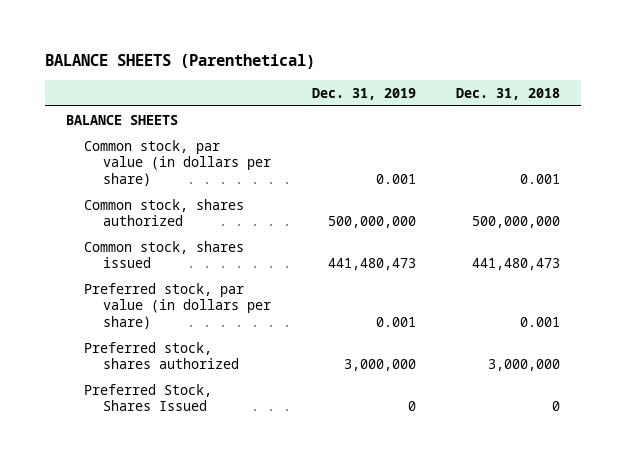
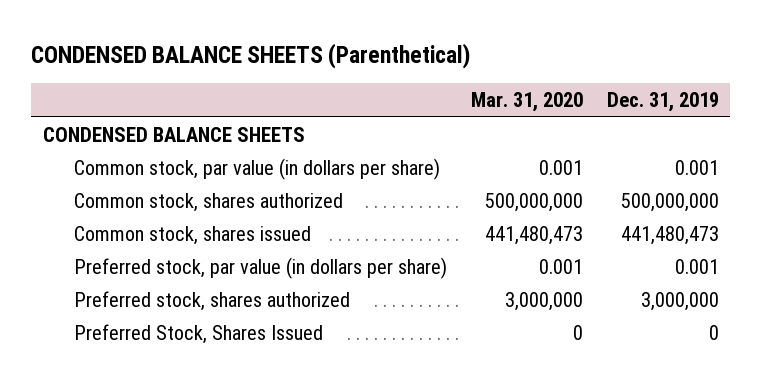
[45,54,316,70] BALANCE SHEETS (Parenthetical) -> [30,42,470,69] CONDENSED BALANCE SHEETS (Parenthetical)
[456,87,561,100] Dec. 31, 2018 -> none
none -> [470,92,583,113] Mar. 31, 2020
[65,114,178,125] BALANCE SHEETS -> [42,126,305,142] CONDENSED BALANCE SHEETS

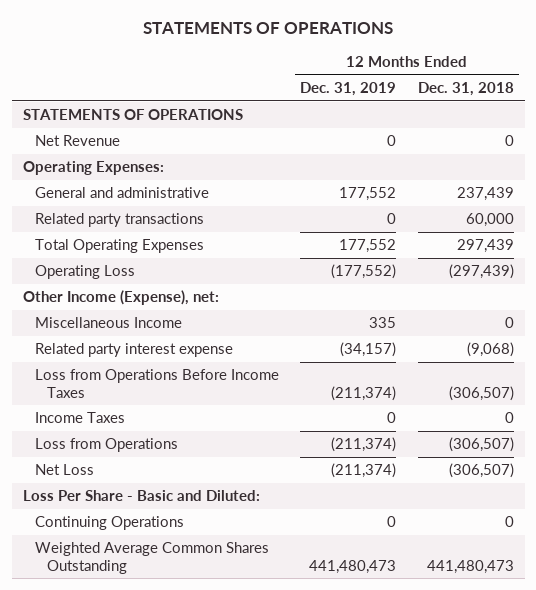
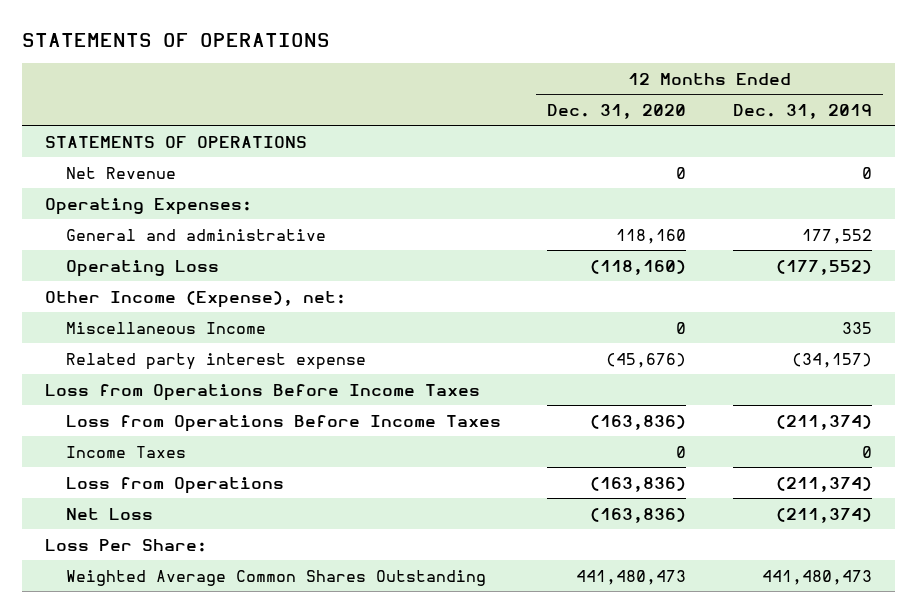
[417,81,514,96] Dec. 31, 2018 -> none
none -> [547,103,687,119] Dec. 31, 2020
[34,213,204,228] Related party transactions -> none
[34,239,204,254] Total Operating Expenses -> none
none -> [45,383,481,401] Loss from Operations Before Income Taxes
[34,516,184,531] Continuing Operations -> none
[22,490,260,502] Loss Per Share - Basic and Diluted: -> [45,538,208,552] Loss Per Share:

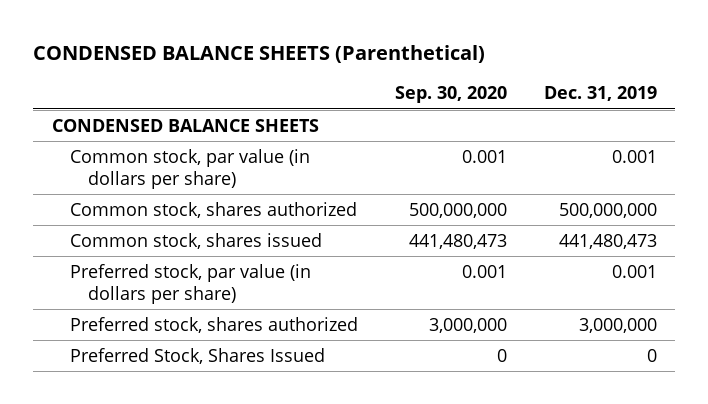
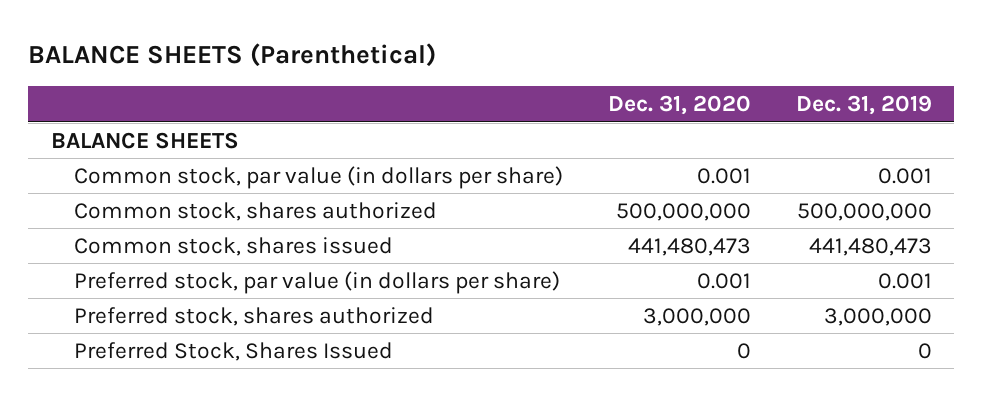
[33,45,486,64] CONDENSED BALANCE SHEETS (Parenthetical) -> [28,43,437,68] BALANCE SHEETS (Parenthetical)
[394,86,507,104] Sep. 30, 2020 -> none
none -> [608,95,752,116] Dec. 31, 2020
[51,118,319,132] CONDENSED BALANCE SHEETS -> [50,131,239,149] BALANCE SHEETS

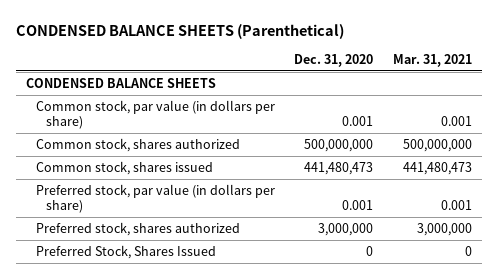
[28,43,437,68] BALANCE SHEETS (Parenthetical) -> [15,23,344,39] CONDENSED BALANCE SHEETS (Parenthetical)
[795,95,932,116] Dec. 31, 2019 -> none
none -> [392,54,472,68] Mar. 31, 2021
[50,131,239,149] BALANCE SHEETS -> [25,77,216,88] CONDENSED BALANCE SHEETS

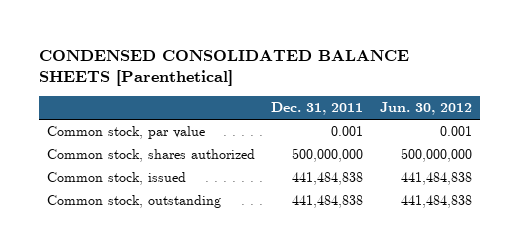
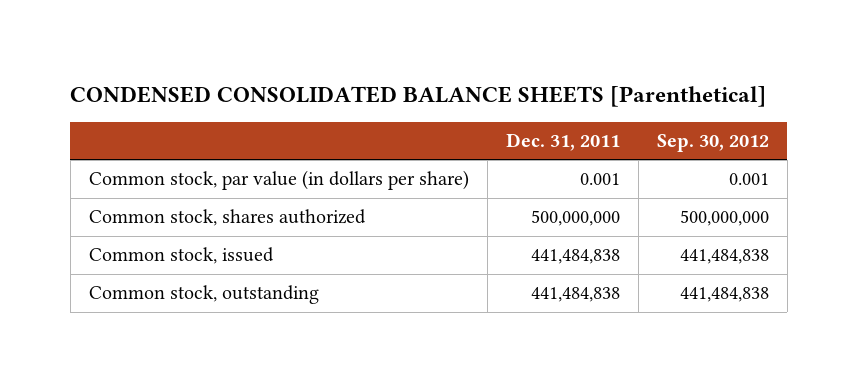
[379,102,472,116] Jun. 30, 2012 -> none
none -> [656,134,769,153] Sep. 30, 2012
[47,126,206,140] Common stock, par value -> [88,170,469,191] Common stock, par value (in dollars per share)

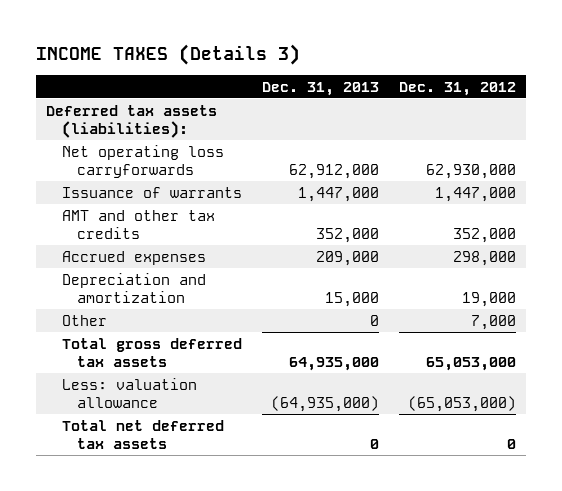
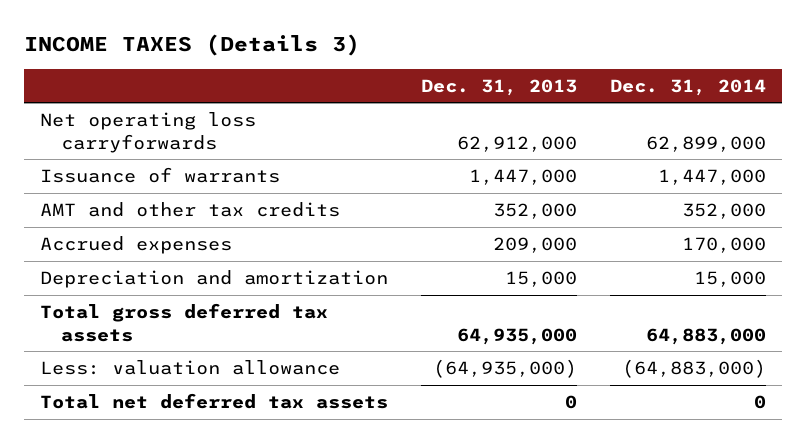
[398,81,516,96] Dec. 31, 2012 -> none
none -> [609,78,766,96] Dec. 31, 2014
[46,104,218,138] Deferred tax assets (liabilities): -> none
[61,314,107,326] Other -> none

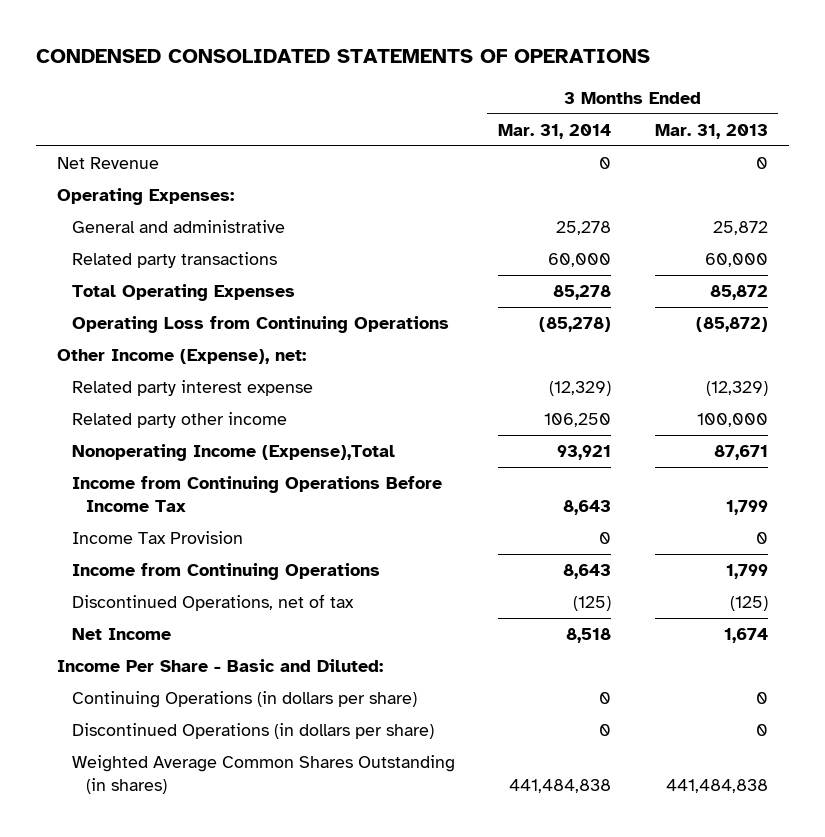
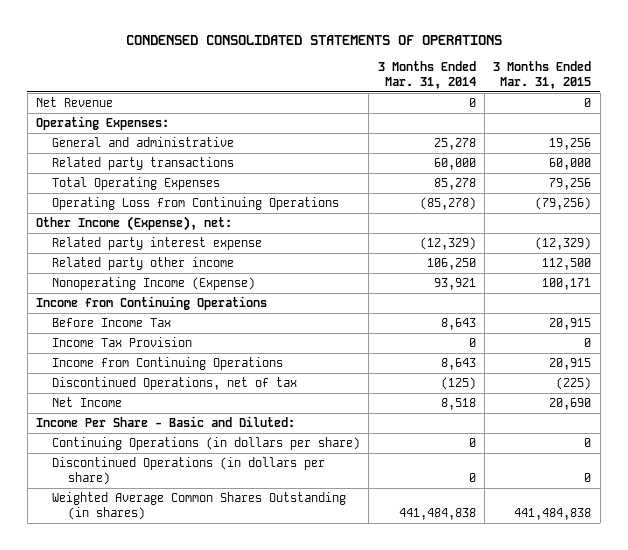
[654,123,768,139] Mar. 31, 2013 -> none
none -> [493,60,592,89] 3 Months Ended Mar. 31, 2015
[71,444,395,462] Nonoperating Income (Expense),Total -> [51,277,255,291] Nonoperating Income (Expense)
none -> [36,296,268,311] Income from Continuing Operations
[71,476,442,513] Income from Continuing Operations Before Income Tax -> [51,318,171,328] Before Income Tax

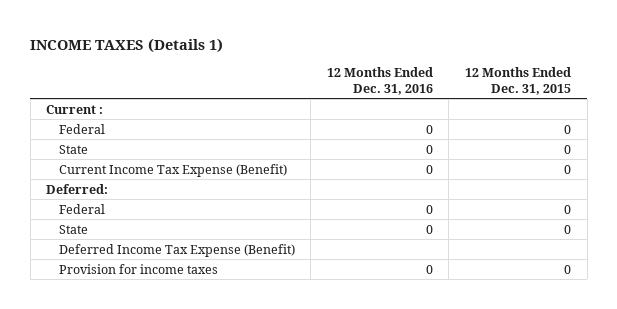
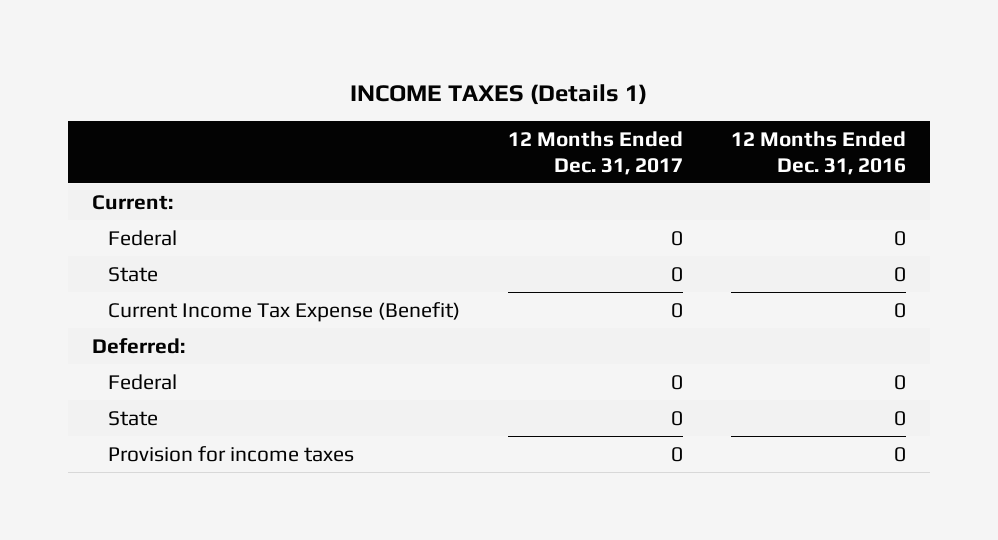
[465,67,572,95] 12 Months Ended Dec. 31, 2015 -> none
none -> [508,131,684,175] 12 Months Ended Dec. 31, 2017
[46,104,104,114] Current : -> [92,194,174,210] Current:
[58,243,295,257] Deferred Income Tax Expense (Benefit) -> none

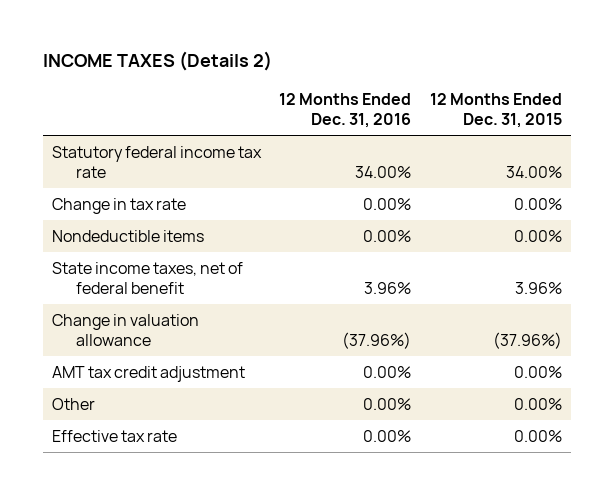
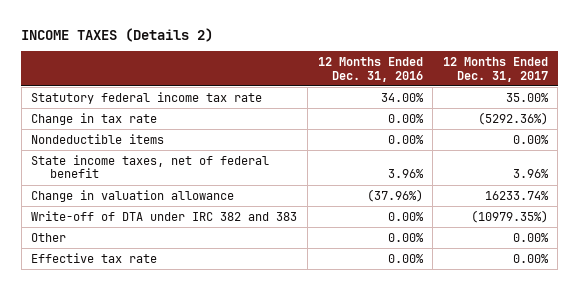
[429,92,562,128] 12 Months Ended Dec. 31, 2015 -> none
none -> [442,56,548,82] 12 Months Ended Dec. 31, 2017
[51,365,245,382] AMT tax credit adjustment -> [31,210,298,221] Write-off of DTA under IRC 382 and 383

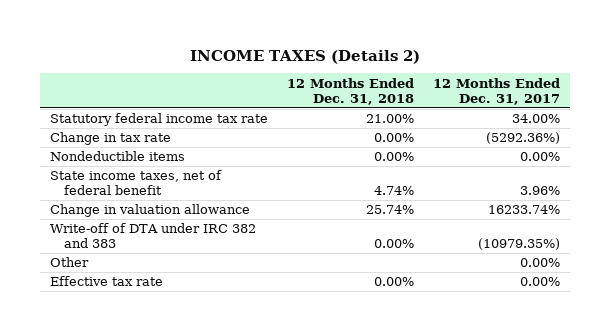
[317,56,423,82] 12 Months Ended Dec. 31, 2016 -> none
none -> [287,77,415,105] 12 Months Ended Dec. 31, 2018
[505,92,549,102] 35.00% -> [512,114,561,124] 34.00%

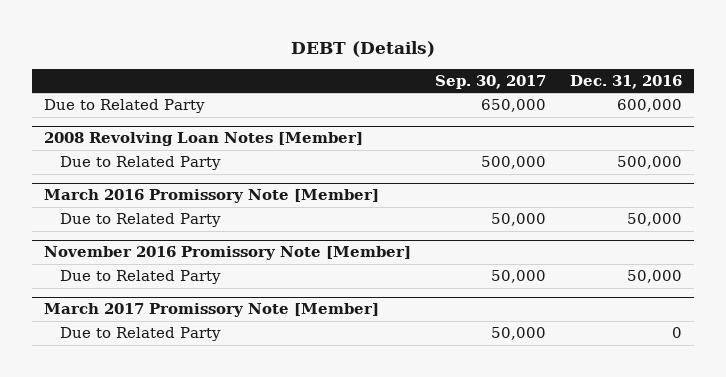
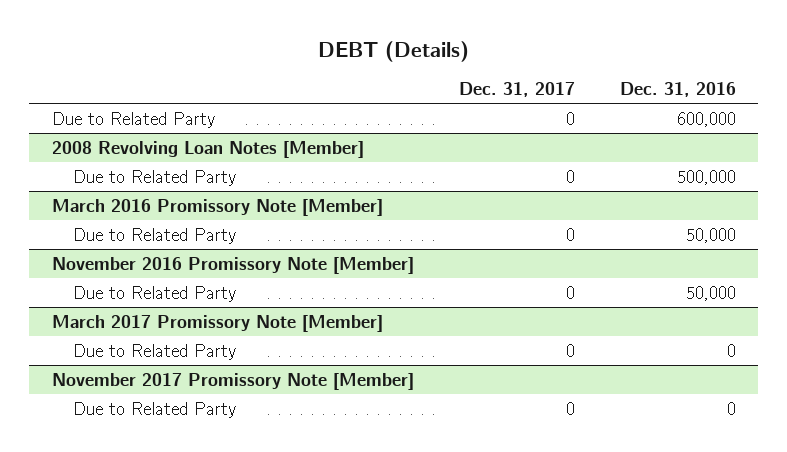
[435,74,547,89] Sep. 30, 2017 -> none
none -> [458,81,575,97] Dec. 31, 2017
none -> [51,372,414,390] November 2017 Promissory Note [Member]
none -> [73,401,237,418] Due to Related Party

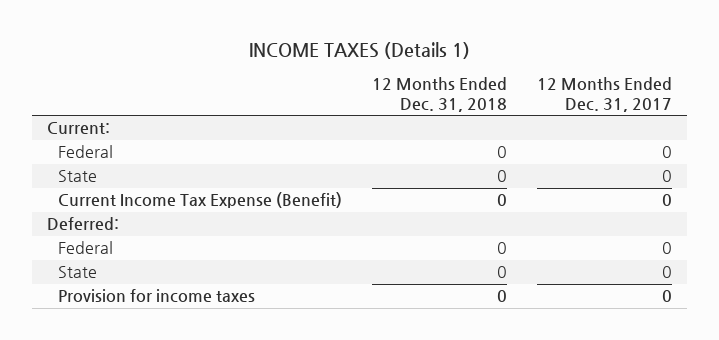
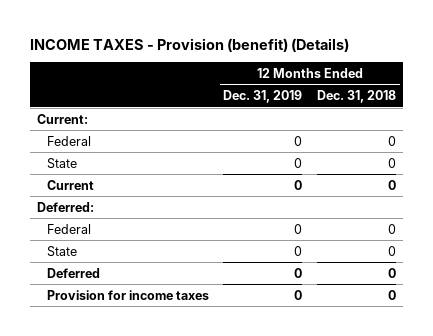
[249,41,471,59] INCOME TAXES (Details 1) -> [29,37,349,52] INCOME TAXES - Provision (benefit) (Details)
[537,76,673,112] 12 Months Ended Dec. 31, 2017 -> none
none -> [223,90,303,104] Dec. 31, 2019
[57,192,342,209] Current Income Tax Expense (Benefit) -> [46,179,94,190] Current
none -> [46,267,100,278] Deferred

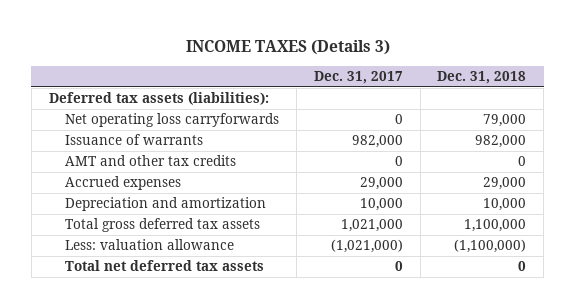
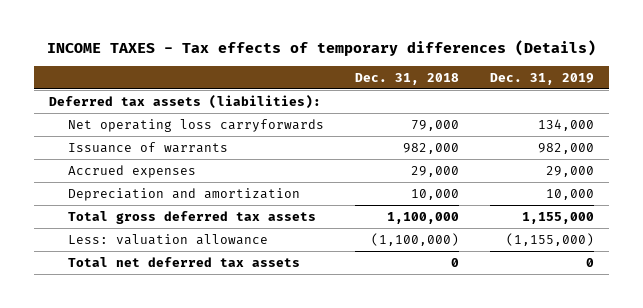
[185,40,390,56] INCOME TAXES (Details 3) -> [46,40,596,57] INCOME TAXES - Tax effects of temporary differences (Details)
[313,71,403,85] Dec. 31, 2017 -> none
none -> [489,72,594,85] Dec. 31, 2019
[65,155,237,167] AMT and other tax credits -> none

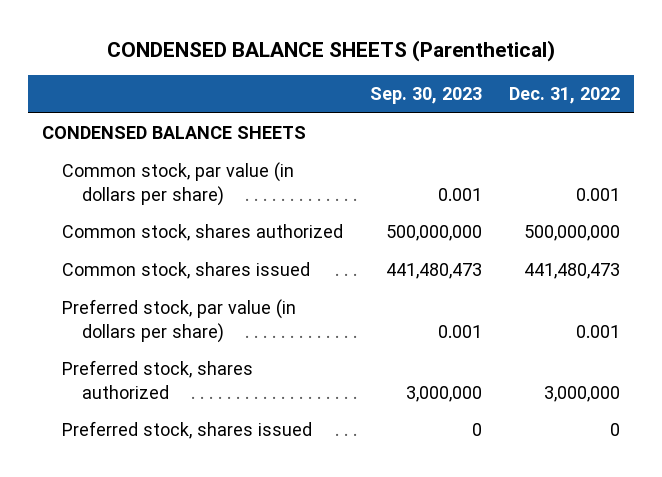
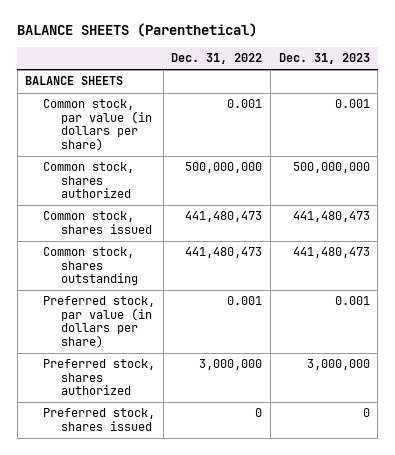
[107,39,556,62] CONDENSED BALANCE SHEETS (Parenthetical) -> [17,23,258,38] BALANCE SHEETS (Parenthetical)
[370,87,483,105] Sep. 30, 2023 -> none
none -> [278,53,370,65] Dec. 31, 2023
[41,126,306,140] CONDENSED BALANCE SHEETS -> [25,76,124,86] BALANCE SHEETS
none -> [43,247,138,286] Common stock, shares outstanding

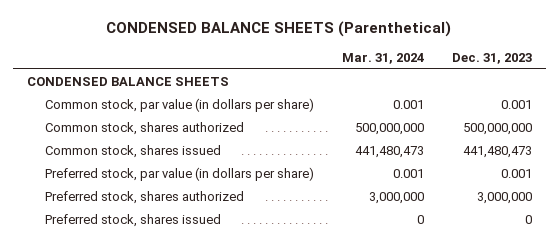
[17,23,258,38] BALANCE SHEETS (Parenthetical) -> [106,21,452,38] CONDENSED BALANCE SHEETS (Parenthetical)
[171,53,263,65] Dec. 31, 2022 -> none
none -> [341,52,424,64] Mar. 31, 2024
[25,76,124,86] BALANCE SHEETS -> [26,76,229,86] CONDENSED BALANCE SHEETS
[43,247,138,286] Common stock, shares outstanding -> none

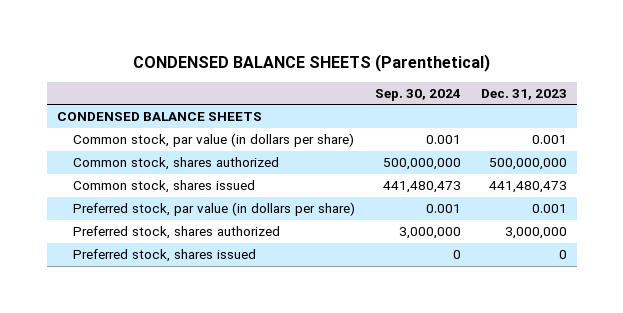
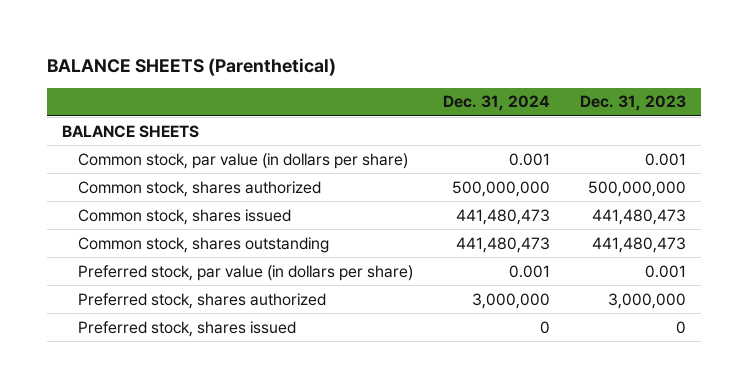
[132,53,490,72] CONDENSED BALANCE SHEETS (Parenthetical) -> [47,57,337,76] BALANCE SHEETS (Parenthetical)
[374,88,461,101] Sep. 30, 2024 -> none
none -> [442,95,550,112] Dec. 31, 2024
[56,112,262,122] CONDENSED BALANCE SHEETS -> [62,124,200,138] BALANCE SHEETS
none -> [77,236,329,253] Common stock, shares outstanding

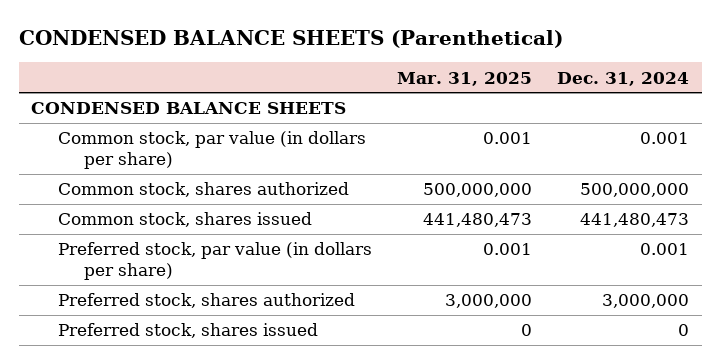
[47,57,337,76] BALANCE SHEETS (Parenthetical) -> [18,30,563,49] CONDENSED BALANCE SHEETS (Parenthetical)
[580,95,687,112] Dec. 31, 2023 -> none
none -> [397,71,533,86] Mar. 31, 2025
[62,124,200,138] BALANCE SHEETS -> [31,102,347,115] CONDENSED BALANCE SHEETS
[77,236,329,253] Common stock, shares outstanding -> none

